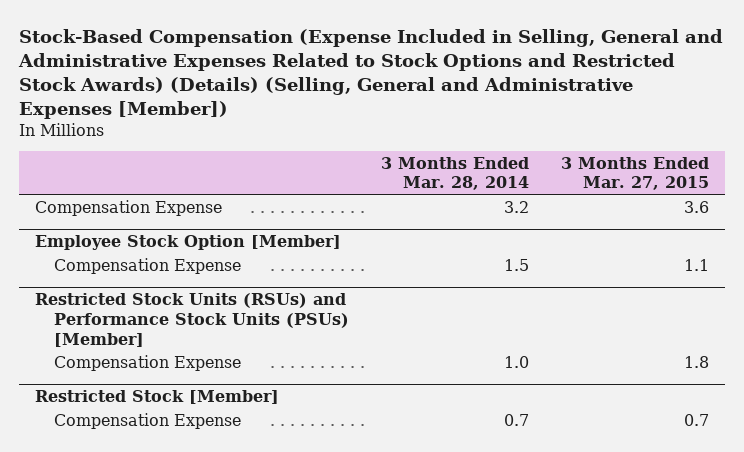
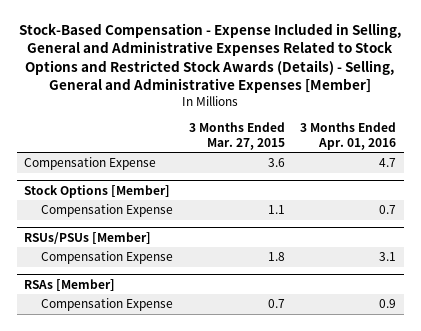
[17,28,723,119] Stock-Based Compensation (Expense Included in Selling, General and Administrative Expenses Related to Stock Options and Restricted Stock Awards) (Details) (Selling, General and Administrative Expenses [Member]) -> [19,23,402,94] Stock-Based Compensation - Expense Included in Selling, General and Administrative Expenses Related to Stock Options and Restricted Stock Awards (Details) - Selling, General and Administrative Expenses [Member]
[380,156,529,191] 3 Months Ended Mar. 28, 2014 -> none
none -> [300,122,397,150] 3 Months Ended Apr. 01, 2016
[34,235,341,251] Employee Stock Option [Member] -> [24,184,171,198] Stock Options [Member]
[34,293,349,348] Restricted Stock Units (RSUs) and Performance Stock Units (PSUs) [Member] -> [24,231,152,244] RSUs/PSUs [Member]
[34,390,279,405] Restricted Stock [Member] -> [24,278,116,291] RSAs [Member]

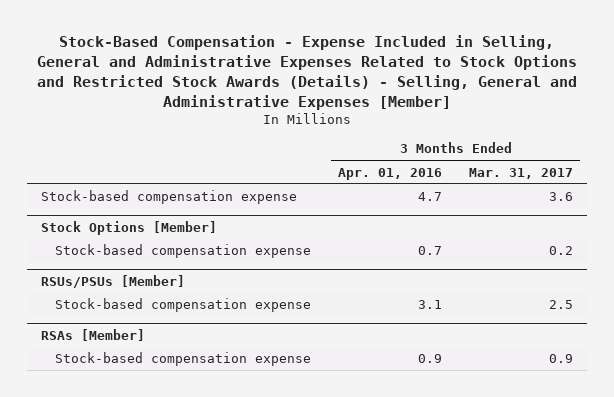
[188,122,285,150] 3 Months Ended Mar. 27, 2015 -> none
none -> [469,167,574,179] Mar. 31, 2017
[24,157,157,171] Compensation Expense -> [40,190,297,205] Stock-based compensation expense
[41,204,174,218] Compensation Expense -> [54,244,311,259] Stock-based compensation expense
[41,251,174,265] Compensation Expense -> [54,298,311,313] Stock-based compensation expense
[41,298,174,312] Compensation Expense -> [54,352,311,367] Stock-based compensation expense

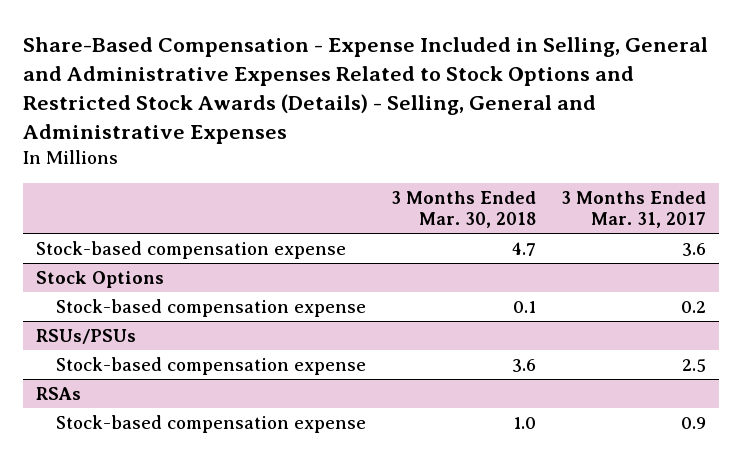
[37,35,578,110] Stock-Based Compensation - Expense Included in Selling, General and Administrative Expenses Related to Stock Options and Restricted Stock Awards (Details) - Selling, General and Administrative Expenses [Member] -> [23,37,709,145] Share-Based Compensation - Expense Included in Selling, General and Administrative Expenses Related to Stock Options and Restricted Stock Awards (Details) - Selling, General and Administrative Expenses
[338,167,443,180] Apr. 01, 2016 -> none
none -> [391,190,537,229] 3 Months Ended Mar. 30, 2018
[40,221,217,236] Stock Options [Member] -> [35,270,164,288] Stock Options
[40,275,185,289] RSUs/PSUs [Member] -> [35,328,136,344] RSUs/PSUs
[40,329,145,342] RSAs [Member] -> [35,386,81,400] RSAs

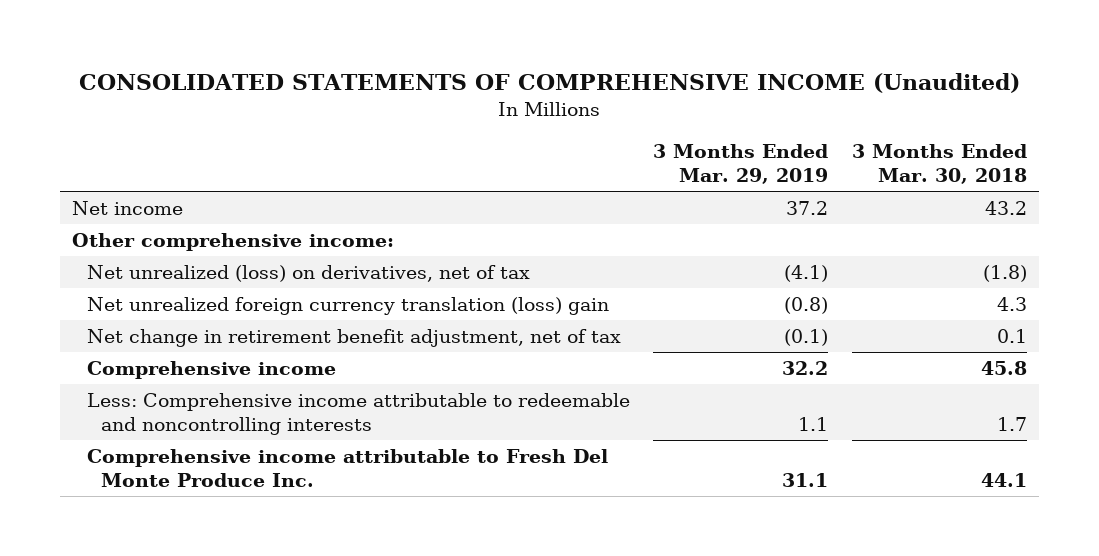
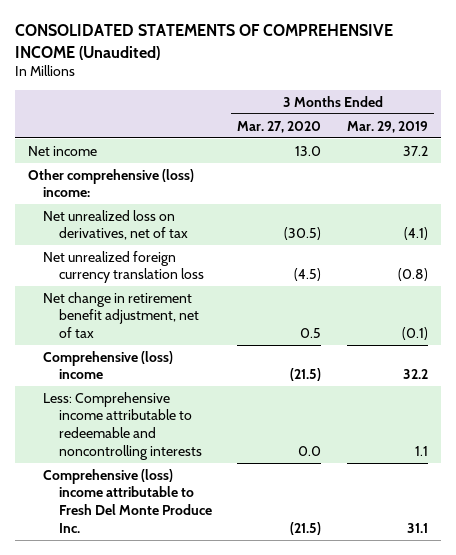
[851,144,1027,185] 3 Months Ended Mar. 30, 2018 -> none
none -> [237,120,322,133] Mar. 27, 2020
[72,232,395,251] Other comprehensive income: -> [27,168,194,198] Other comprehensive (loss) income:
[86,264,530,282] Net unrealized (loss) on derivatives, net of tax -> [43,209,188,241] Net unrealized loss on derivatives, net of tax
[86,296,609,315] Net unrealized foreign currency translation (loss) gain -> [43,250,204,284] Net unrealized foreign currency translation loss
[86,360,336,379] Comprehensive income -> [43,350,174,380] Comprehensive (loss) income
[86,448,608,487] Comprehensive income attributable to Fresh Del Monte Produce Inc. -> [43,468,212,534] Comprehensive (loss) income attributable to Fresh Del Monte Produce Inc.

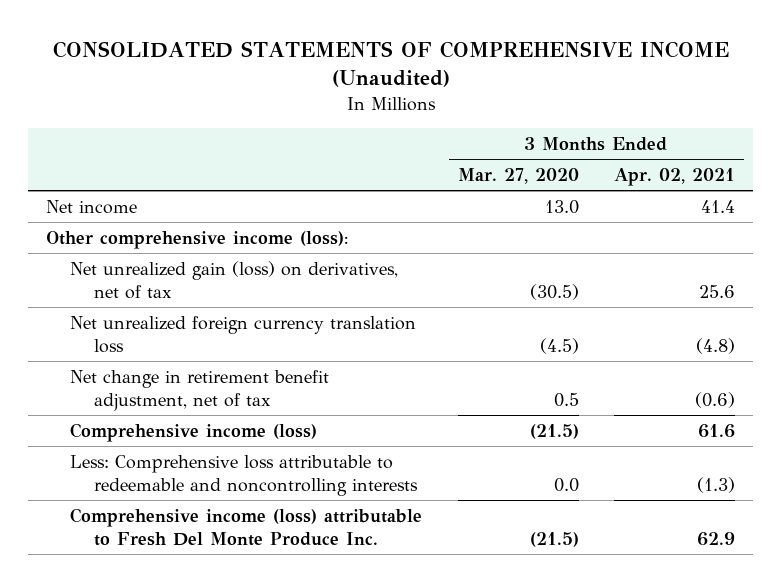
[346,120,428,133] Mar. 29, 2019 -> none
none -> [614,167,736,186] Apr. 02, 2021
[27,168,194,198] Other comprehensive (loss) income: -> [46,230,349,249] Other comprehensive income (loss):
[43,209,188,241] Net unrealized loss on derivatives, net of tax -> [69,260,398,299] Net unrealized gain (loss) on derivatives, net of tax
[43,350,174,380] Comprehensive (loss) income -> [69,422,317,442] Comprehensive income (loss)
[43,391,202,461] Less: Comprehensive income attributable to redeemable and noncontrolling interests -> [69,454,418,496] Less: Comprehensive loss attributable to redeemable and noncontrolling interests
[43,468,212,534] Comprehensive (loss) income attributable to Fresh Del Monte Produce Inc. -> [69,507,422,546] Comprehensive income (loss) attributable to Fresh Del Monte Produce Inc.

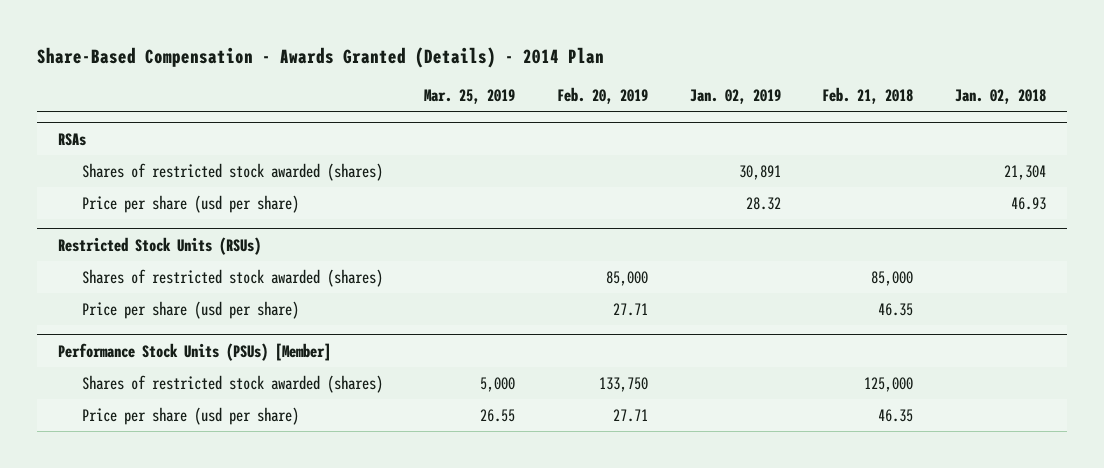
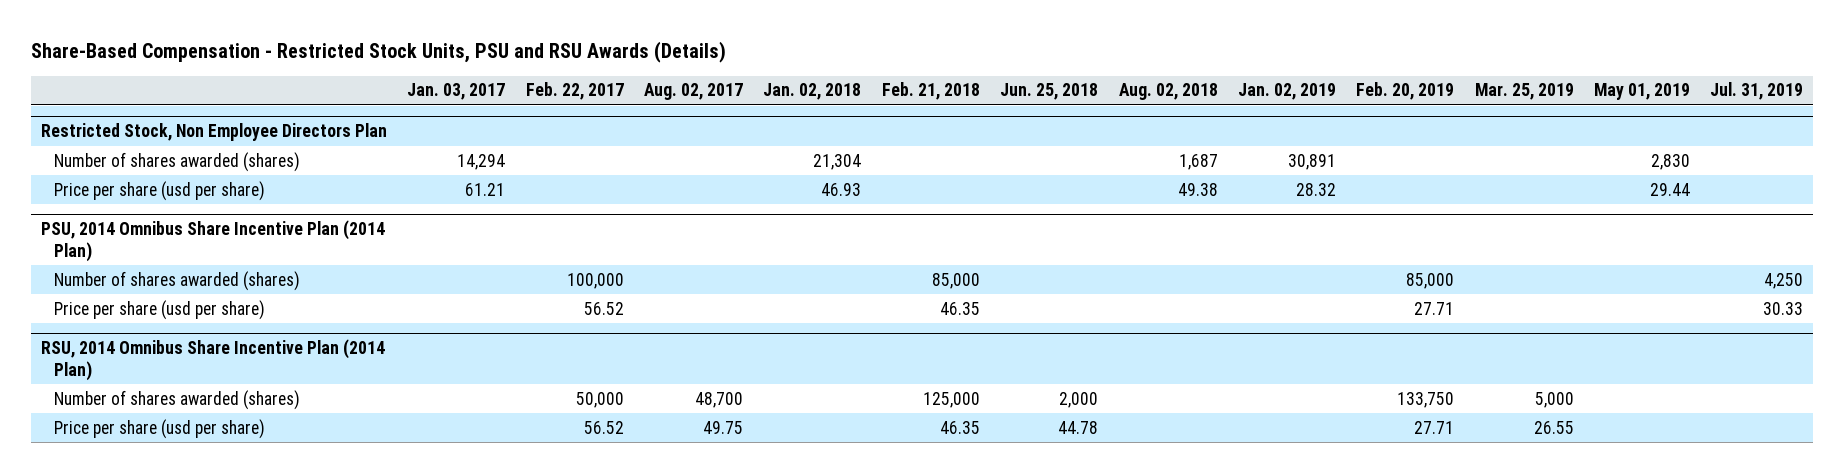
[36,46,604,68] Share-Based Compensation - Awards Granted (Details) - 2014 Plan -> [30,41,726,64] Share-Based Compensation - Restricted Stock Units, PSU and RSU Awards (Details)
none -> [407,83,506,101] Jan. 03, 2017
none -> [525,82,624,101] Feb. 22, 2017
none -> [644,83,744,101] Aug. 02, 2017
none -> [1000,83,1099,101] Jun. 25, 2018
none -> [1118,83,1218,101] Aug. 02, 2018
none -> [1593,83,1690,101] May 01, 2019
none -> [1710,82,1804,101] Jul. 31, 2019
[57,132,86,146] RSAs -> none
none -> [41,123,388,142] Restricted Stock, Non Employee Directors Plan
[81,163,383,182] Shares of restricted stock awarded (shares) -> [54,151,301,172] Number of shares awarded (shares)
[57,236,261,255] Restricted Stock Units (RSUs) -> none
none -> [41,220,386,262] PSU, 2014 Omnibus Share Incentive Plan (2014 Plan)
[81,269,383,288] Shares of restricted stock awarded (shares) -> [54,270,301,291] Number of shares awarded (shares)
[57,342,331,361] Performance Stock Units (PSUs) [Member] -> none
none -> [41,339,386,381] RSU, 2014 Omnibus Share Incentive Plan (2014 Plan)
[81,375,383,394] Shares of restricted stock awarded (shares) -> [54,389,301,410] Number of shares awarded (shares)

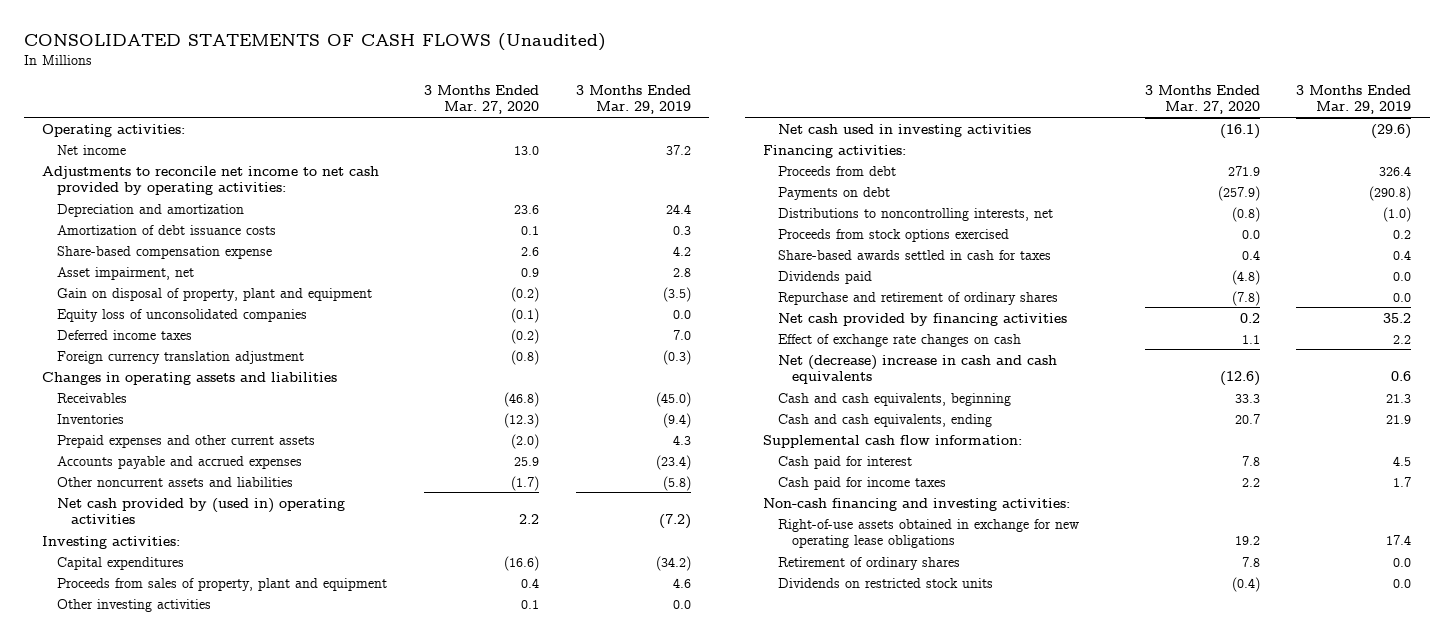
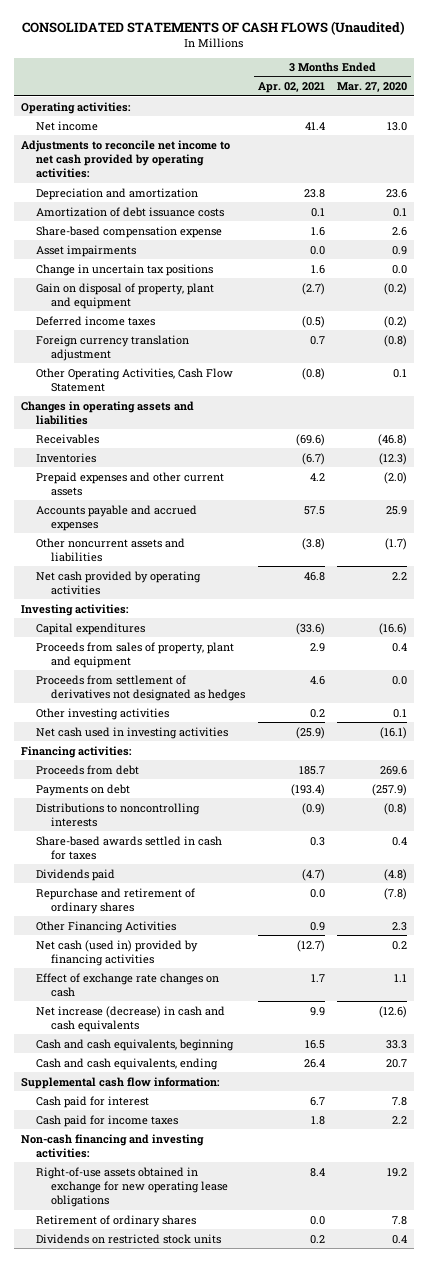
[575,84,691,115] 3 Months Ended Mar. 29, 2019 -> none
none -> [257,82,325,94] Apr. 02, 2021
[56,266,194,280] Asset impairment, net -> [35,244,136,257] Asset impairments
none -> [35,263,213,276] Change in uncertain tax positions
[56,308,307,322] Equity loss of unconsolidated companies -> none
none -> [35,367,233,392] Other Operating Activities, Cash Flow Statement
[56,497,345,525] Net cash provided by (used in) operating activities -> [35,570,201,595] Net cash provided by operating activities
none -> [35,674,245,701] Proceeds from settlement of derivatives not designated as hedges
[1227,165,1260,176] 271.9 -> [380,765,408,775] 269.6
[777,228,1009,242] Proceeds from stock options exercised -> none
[777,207,1053,221] Distributions to noncontrolling interests, net -> [35,802,200,827] Distributions to noncontrolling interests
none -> [35,920,176,933] Other Financing Activities
[777,312,1067,326] Net cash provided by financing activities -> [35,939,198,966] Net cash (used in) provided by financing activities
[777,354,1057,385] Net (decrease) increase in cash and cash equivalents -> [35,1005,225,1032] Net increase (decrease) in cash and cash equivalents
[1231,576,1260,592] (0.4) -> [392,1234,408,1244] 0.4

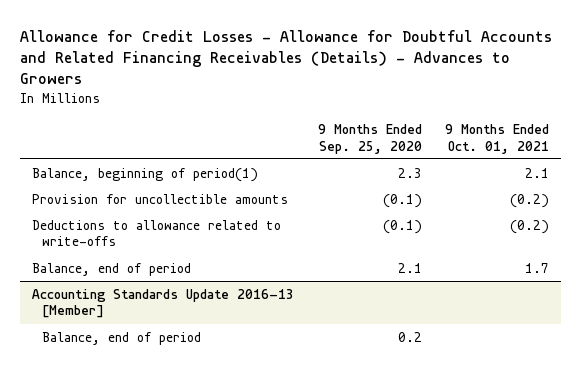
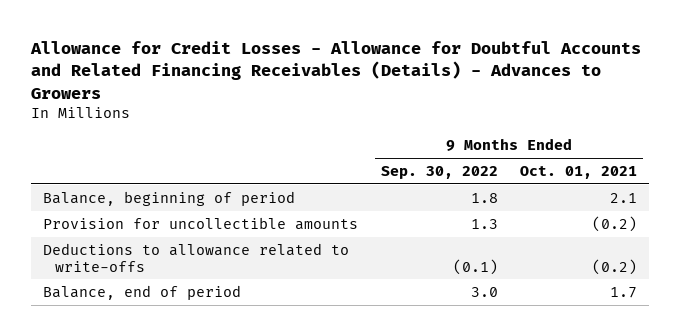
[317,124,422,154] 9 Months Ended Sep. 25, 2020 -> none
none -> [380,165,498,179] Sep. 30, 2022
[32,167,259,182] Balance, beginning of period(1) -> [42,190,295,206] Balance, beginning of period
[32,288,295,319] Accounting Standards Update 2016-13 [Member] -> none
[41,331,201,345] Balance, end of period -> none

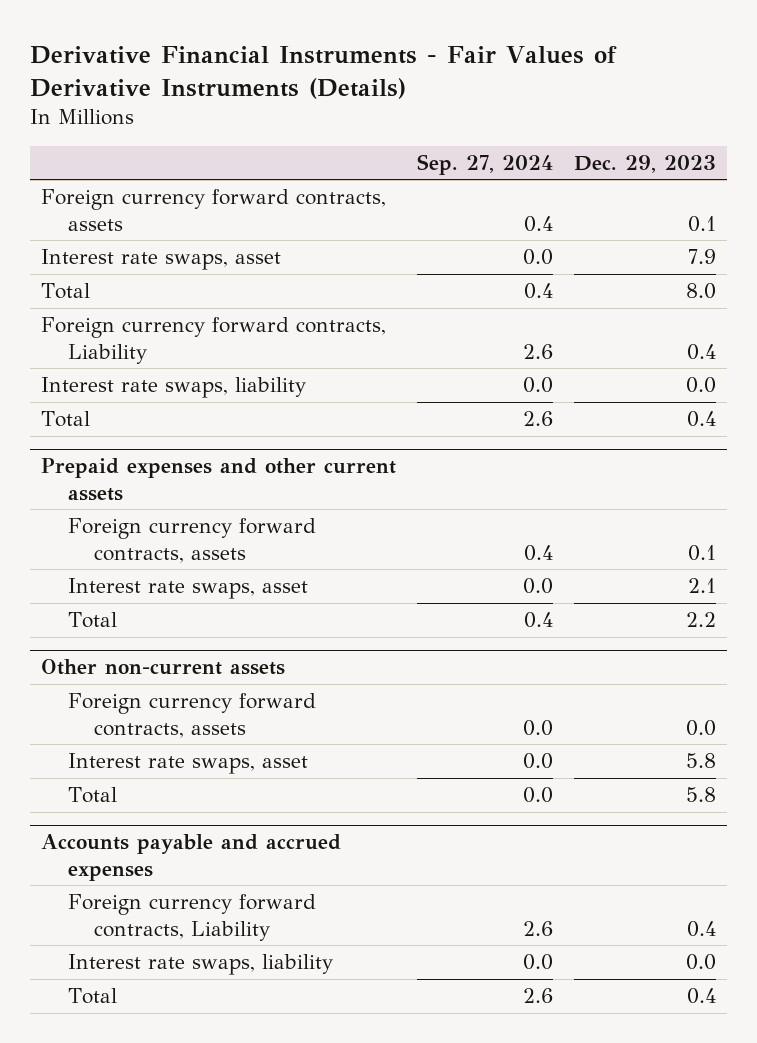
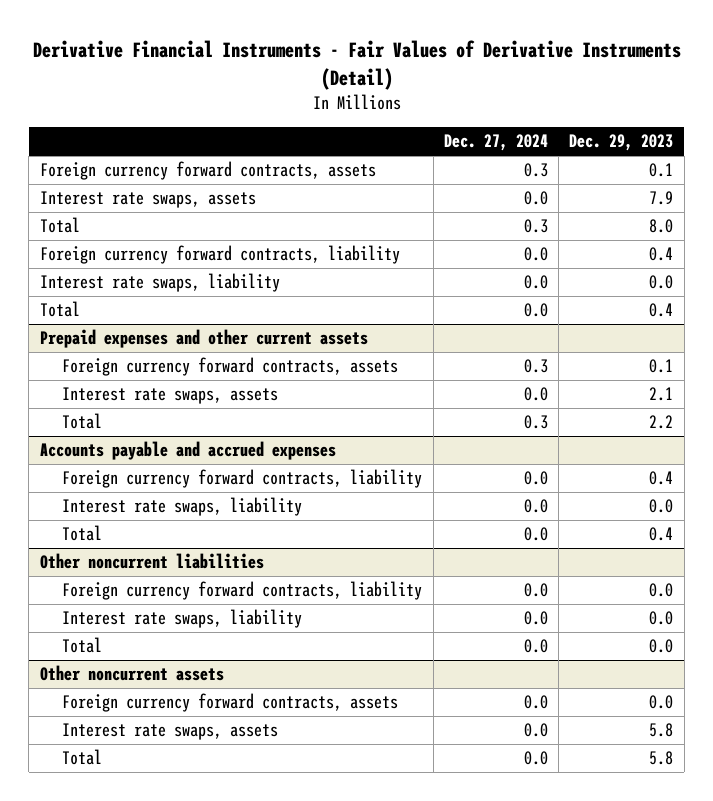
[30,46,618,99] Derivative Financial Instruments - Fair Values of Derivative Instruments (Details) -> [32,39,681,90] Derivative Financial Instruments - Fair Values of Derivative Instruments (Detail)
[417,153,554,175] Sep. 27, 2024 -> none
none -> [443,134,548,152] Dec. 27, 2024
[40,249,281,271] Interest rate swaps, asset -> [39,191,256,209] Interest rate swaps, assets
[40,317,386,364] Foreign currency forward contracts, Liability -> [39,245,400,265] Foreign currency forward contracts, liability
[67,578,308,600] Interest rate swaps, asset -> [62,387,279,405] Interest rate swaps, assets
[40,659,285,676] Other non-current assets -> none
[67,693,316,738] Foreign currency forward contracts, assets -> none
[67,753,308,775] Interest rate swaps, asset -> none
[67,787,117,804] Total -> none
[67,894,316,941] Foreign currency forward contracts, Liability -> [62,469,423,489] Foreign currency forward contracts, liability
none -> [39,553,264,570] Other noncurrent liabilities
none -> [62,581,423,601] Foreign currency forward contracts, liability
none -> [62,609,303,629] Interest rate swaps, liability
none -> [62,637,103,654] Total
none -> [39,665,224,682] Other noncurrent assets
none -> [62,693,399,713] Foreign currency forward contracts, assets
none -> [62,723,279,741] Interest rate swaps, assets
none -> [62,749,103,766] Total

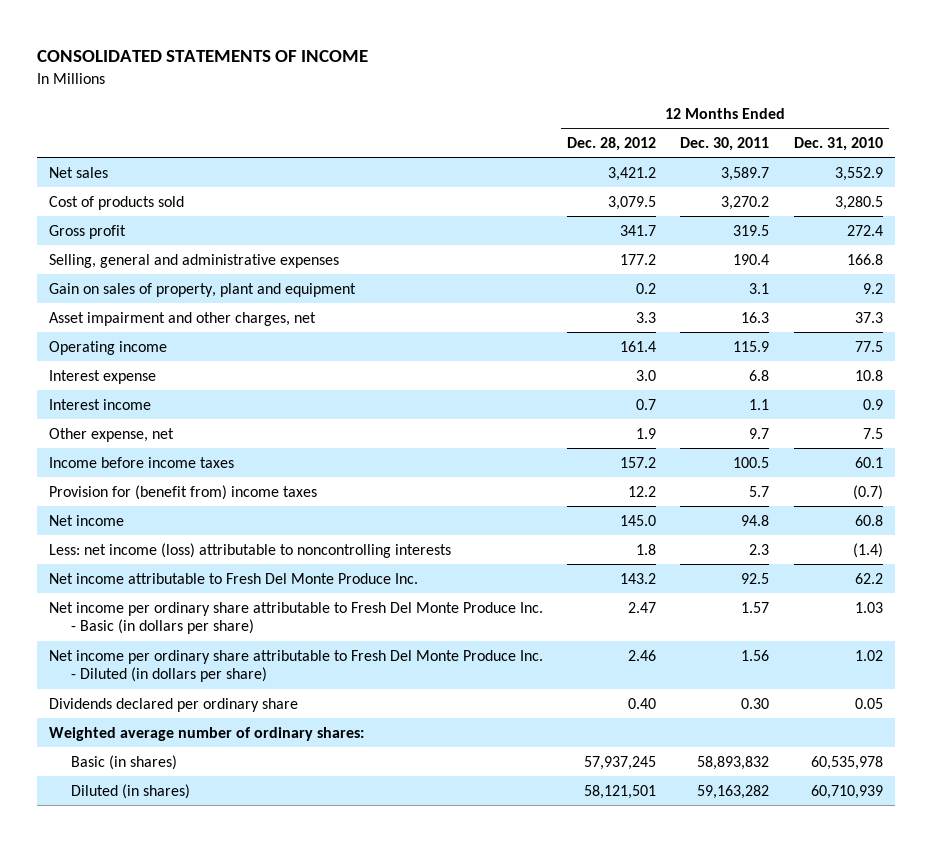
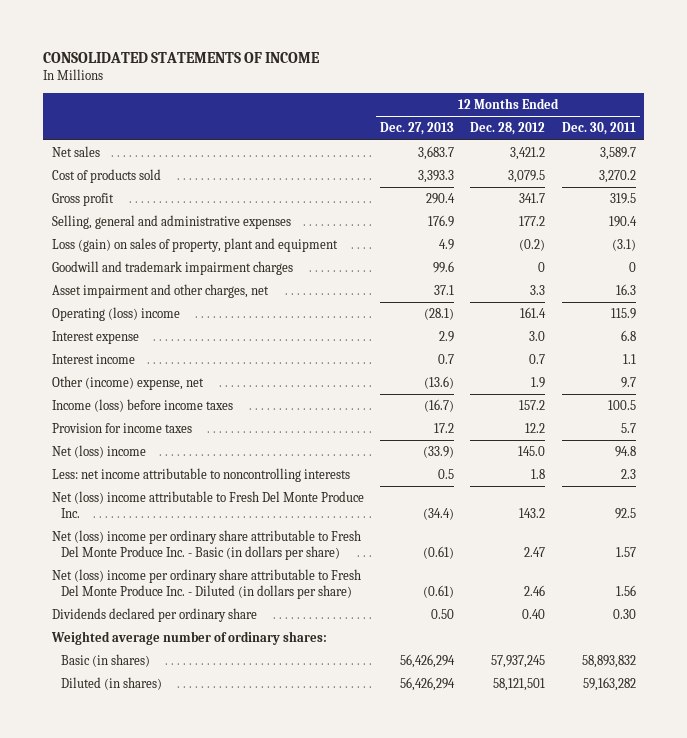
[793,137,883,152] Dec. 31, 2010 -> none
none -> [379,122,454,136] Dec. 27, 2013
[49,282,357,297] Gain on sales of property, plant and equipment -> [51,237,338,252] Loss (gain) on sales of property, plant and equipment
[636,282,657,294] 0.2 -> [519,238,546,251] (0.2)
[749,282,770,294] 3.1 -> [611,238,636,251] (3.1)
none -> [51,260,293,275] Goodwill and trademark impairment charges
[49,340,168,355] Operating income -> [51,306,180,321] Operating (loss) income
[49,427,175,442] Other expense, net -> [51,375,204,390] Other (income) expense, net
[49,456,235,468] Income before income taxes -> [51,398,233,412] Income (loss) before income taxes
[49,484,318,500] Provision for (benefit from) income taxes -> [51,422,192,433] Provision for income taxes
[49,514,125,526] Net income -> [51,444,146,458] Net (loss) income
[49,542,452,558] Less: net income (loss) attributable to noncontrolling interests -> [51,467,350,482] Less: net income attributable to noncontrolling interests
[49,572,419,584] Net income attributable to Fresh Del Monte Produce Inc. -> [51,490,364,518] Net (loss) income attributable to Fresh Del Monte Produce Inc.
[49,601,544,635] Net income per ordinary share attributable to Fresh Del Monte Produce Inc. - Basic (in dollars per share) -> [51,529,361,560] Net (loss) income per ordinary share attributable to Fresh Del Monte Produce Inc. - Basic (in dollars per share)
[49,649,544,683] Net income per ordinary share attributable to Fresh Del Monte Produce Inc. - Diluted (in dollars per share) -> [51,568,361,599] Net (loss) income per ordinary share attributable to Fresh Del Monte Produce Inc. - Diluted (in dollars per share)

